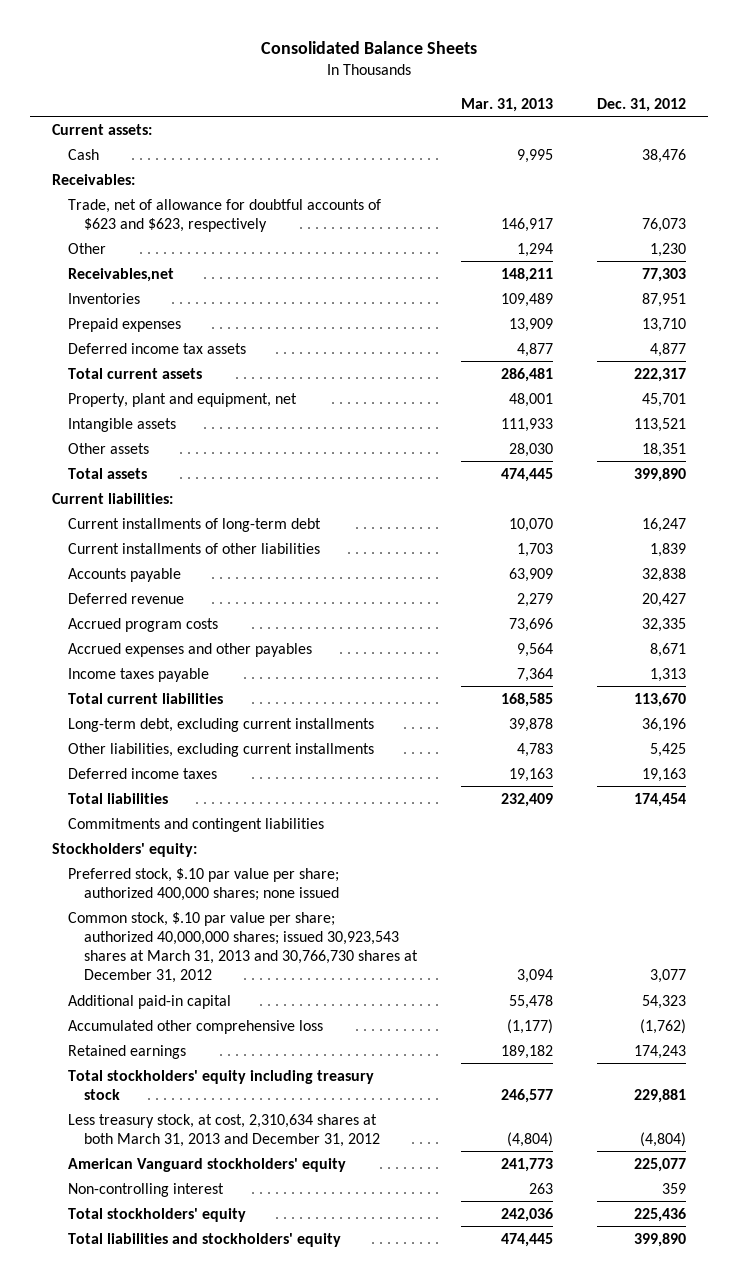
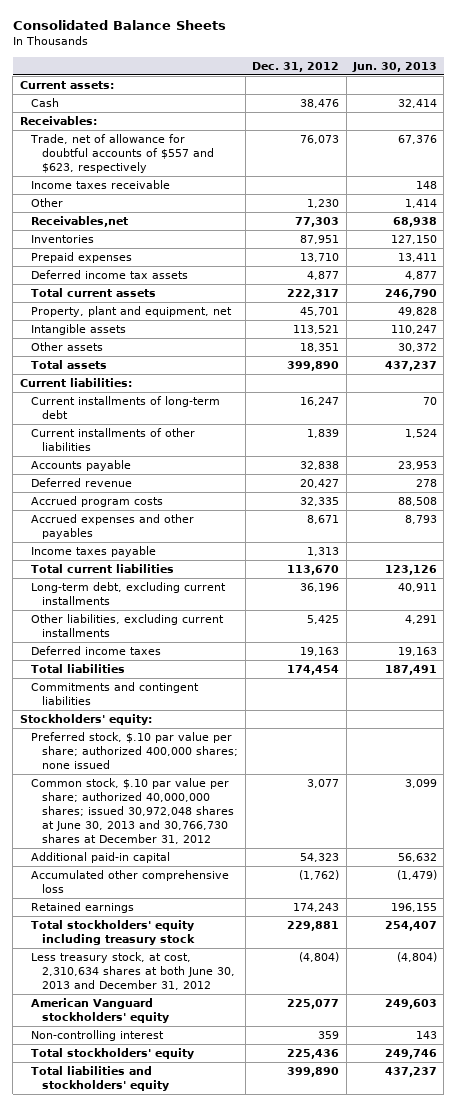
[461,97,554,112] Mar. 31, 2013 -> none
none -> [352,61,438,72] Jun. 30, 2013
[68,198,382,232] Trade, net of allowance for doubtful accounts of $623 and $623, respectively -> [29,134,215,174] Trade, net of allowance for doubtful accounts of $557 and $623, respectively
none -> [30,180,170,190] Income taxes receivable
[68,911,418,984] Common stock, $.10 par value per share; authorized 40,000,000 shares; issued 30,923,543 shares at March 31, 2013 and 30,766,730 shares at December 31, 2012 -> [30,778,235,845] Common stock, $.10 par value per share; authorized 40,000,000 shares; issued 30,972,048 shares at June 30, 2013 and 30,766,730 shares at December 31, 2012
[68,1113,380,1147] Less treasury stock, at cost, 2,310,634 shares at both March 31, 2013 and December 31, 2012 -> [30,952,236,991] Less treasury stock, at cost, 2,310,634 shares at both June 30, 2013 and December 31, 2012

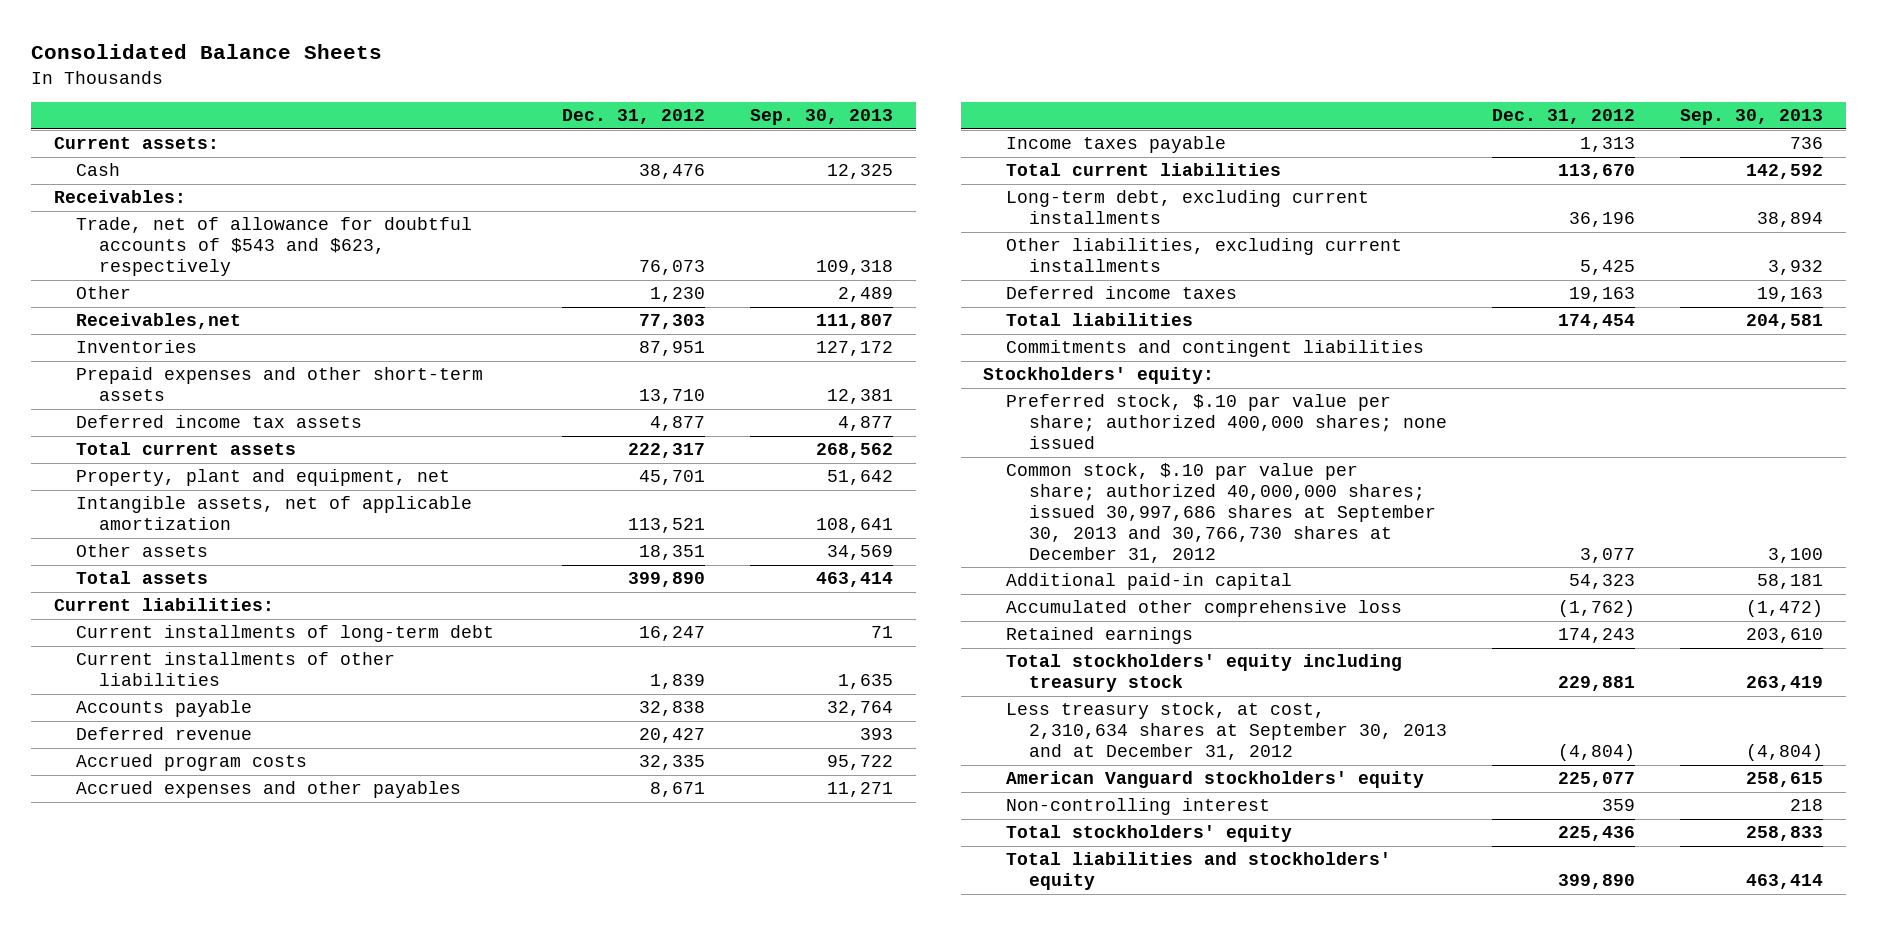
[352,61,438,72] Jun. 30, 2013 -> none
none -> [750,108,894,125] Sep. 30, 2013
[30,180,170,190] Income taxes receivable -> none
[29,134,215,174] Trade, net of allowance for doubtful accounts of $557 and $623, respectively -> [76,217,473,276] Trade, net of allowance for doubtful accounts of $543 and $623, respectively
[30,252,132,264] Prepaid expenses -> [76,367,484,402] Prepaid expenses and other short-term assets
[30,324,126,336] Intangible assets -> [76,496,473,531] Intangible assets, net of applicable amortization
[30,778,235,845] Common stock, $.10 par value per share; authorized 40,000,000 shares; issued 30,972,048 shares at June 30, 2013 and 30,766,730 shares at December 31, 2012 -> [1006,463,1437,563] Common stock, $.10 par value per share; authorized 40,000,000 shares; issued 30,997,686 shares at September 30, 2013 and 30,766,730 shares at December 31, 2012
[30,952,236,991] Less treasury stock, at cost, 2,310,634 shares at both June 30, 2013 and December 31, 2012 -> [1006,702,1448,760] Less treasury stock, at cost, 2,310,634 shares at September 30, 2013 and at December 31, 2012

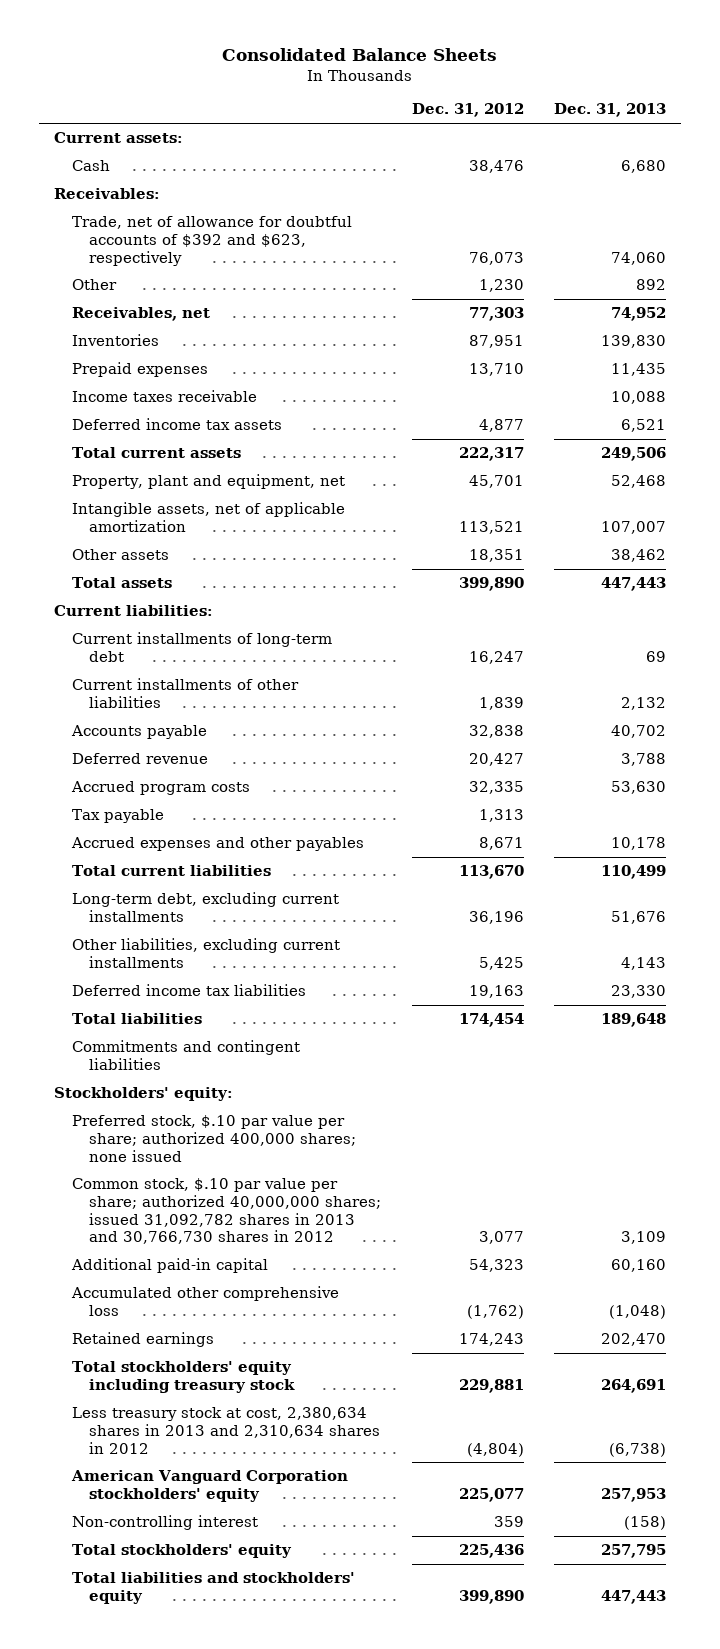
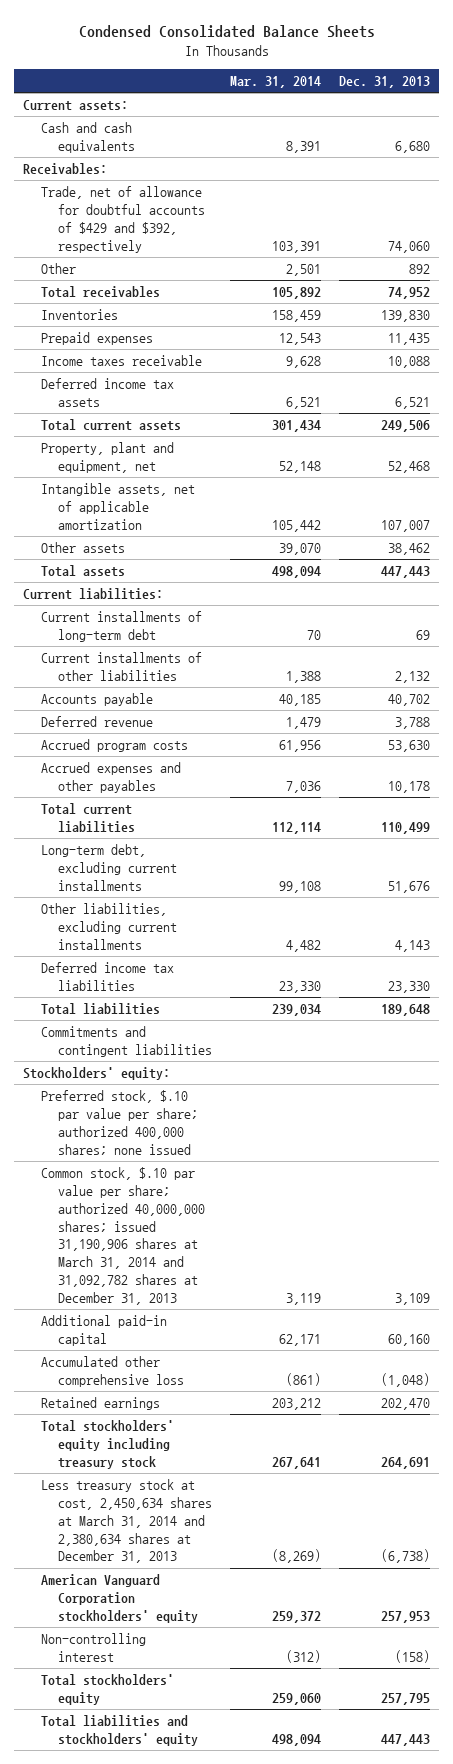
[221,48,497,62] Consolidated Balance Sheets -> [78,25,375,39] Condensed Consolidated Balance Sheets
[411,103,524,118] Dec. 31, 2012 -> none
none -> [230,76,322,89] Mar. 31, 2014
[71,160,110,172] Cash -> [40,122,136,153] Cash and cash equivalents
[71,216,352,266] Trade, net of allowance for doubtful accounts of $392 and $623, respectively -> [40,186,206,253] Trade, net of allowance for doubtful accounts of $429 and $392, respectively
[71,307,210,322] Receivables, net -> [40,286,160,299] Total receivables
[71,809,164,824] Tax payable -> none
[71,1178,382,1245] Common stock, $.10 par value per share; authorized 40,000,000 shares; issued 31,092,782 shares in 2013 and 30,766,730 shares in 2012 -> [40,1167,206,1306] Common stock, $.10 par value per share; authorized 40,000,000 shares; issued 31,190,906 shares at March 31, 2014 and 31,092,782 shares at December 31, 2013
[71,1407,381,1454] Less treasury stock at cost, 2,380,634 shares in 2013 and 2,310,634 shares in 2012 -> [40,1479,213,1564] Less treasury stock at cost, 2,450,634 shares at March 31, 2014 and 2,380,634 shares at December 31, 2013

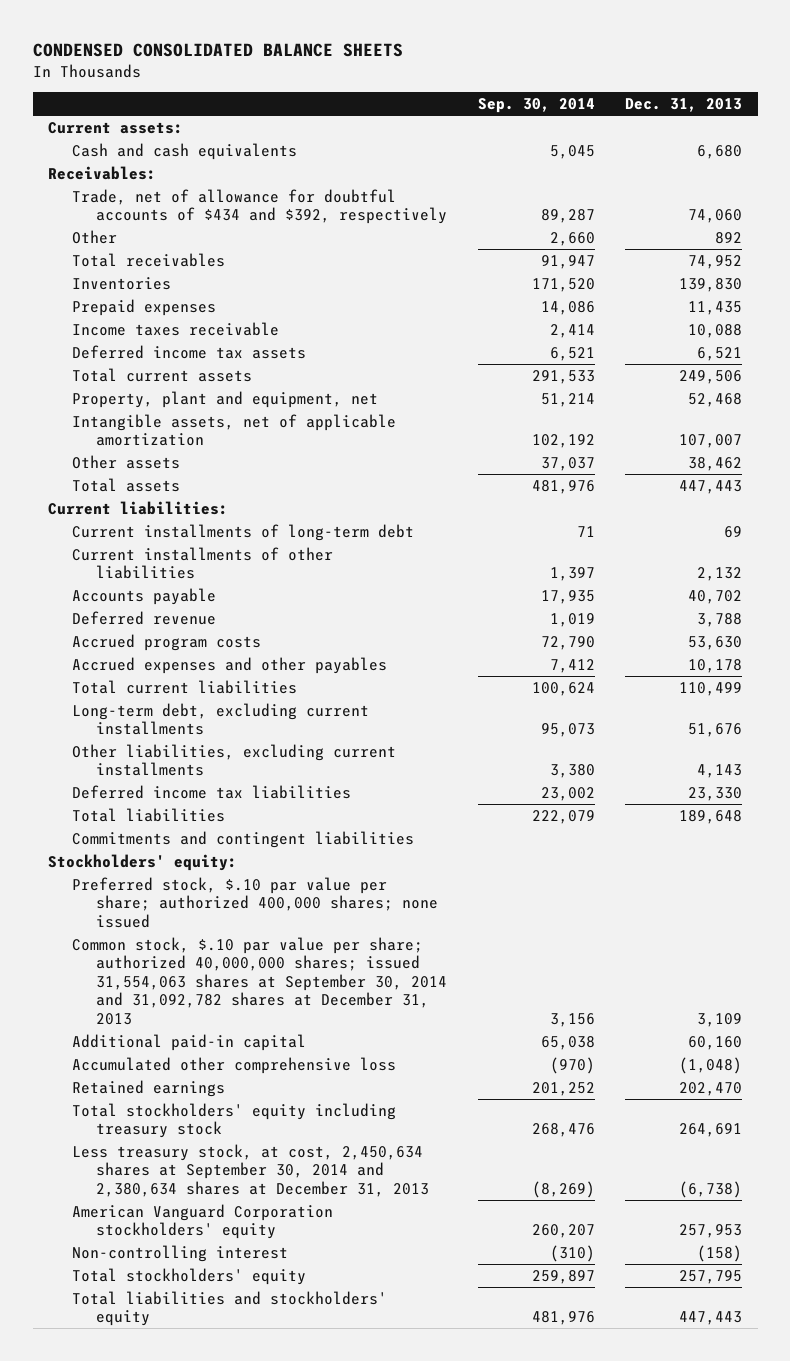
[78,25,375,39] Condensed Consolidated Balance Sheets -> [32,43,403,58] CONDENSED CONSOLIDATED BALANCE SHEETS
[230,76,322,89] Mar. 31, 2014 -> none
none -> [477,98,595,114] Sep. 30, 2014
[40,186,206,253] Trade, net of allowance for doubtful accounts of $429 and $392, respectively -> [71,188,447,225] Trade, net of allowance for doubtful accounts of $434 and $392, respectively
[40,1167,206,1306] Common stock, $.10 par value per share; authorized 40,000,000 shares; issued 31,190,906 shares at March 31, 2014 and 31,092,782 shares at December 31, 2013 -> [71,936,447,1025] Common stock, $.10 par value per share; authorized 40,000,000 shares; issued 31,554,063 shares at September 30, 2014 and 31,092,782 shares at December 31, 2013
[40,1479,213,1564] Less treasury stock at cost, 2,450,634 shares at March 31, 2014 and 2,380,634 shares at December 31, 2013 -> [71,1143,429,1197] Less treasury stock, at cost, 2,450,634 shares at September 30, 2014 and 2,380,634 shares at December 31, 2013

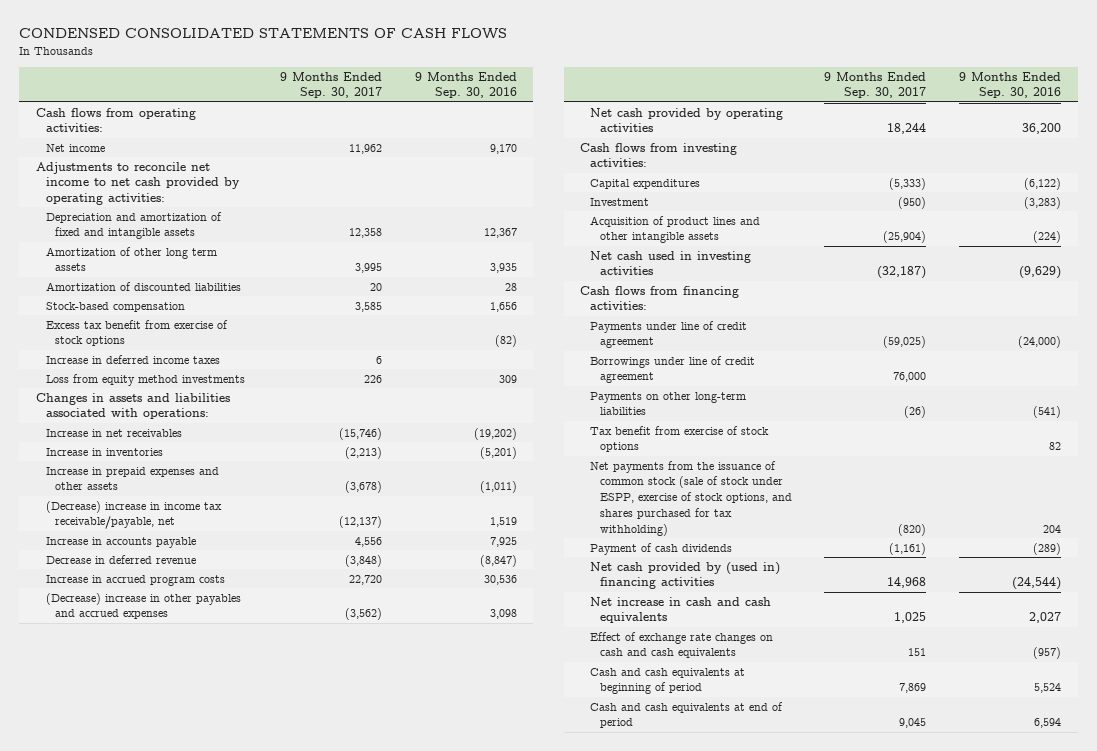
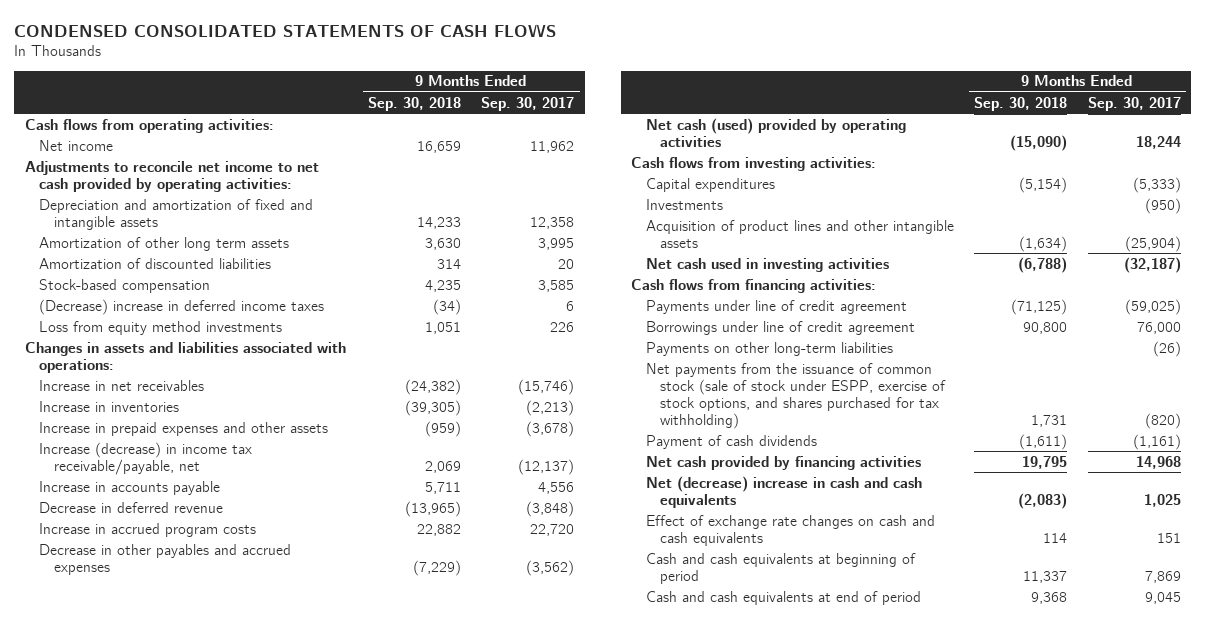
[414,71,517,99] 9 Months Ended Sep. 30, 2016 -> none
none -> [367,96,461,111] Sep. 30, 2018
[45,319,228,347] Excess tax benefit from exercise of stock options -> none
[45,354,220,364] Increase in deferred income taxes -> [39,298,325,315] (Decrease) increase in deferred income taxes
[45,500,222,530] (Decrease) increase in income tax receivable/payable, net -> [39,441,253,475] Increase (decrease) in income tax receivable/payable, net
[45,592,241,620] (Decrease) increase in other payables and accrued expenses -> [39,543,292,575] Decrease in other payables and accrued expenses
[589,107,783,133] Net cash provided by operating activities -> [645,117,906,147] Net cash (used) provided by operating activities
[589,197,649,206] Investment -> [645,198,723,210] Investments
[589,425,769,453] Tax benefit from exercise of stock options -> none
[589,561,780,590] Net cash provided by (used in) financing activities -> [645,455,921,470] Net cash provided by financing activities
[589,596,771,624] Net increase in cash and cash equivalents -> [645,475,922,508] Net (decrease) increase in cash and cash equivalents

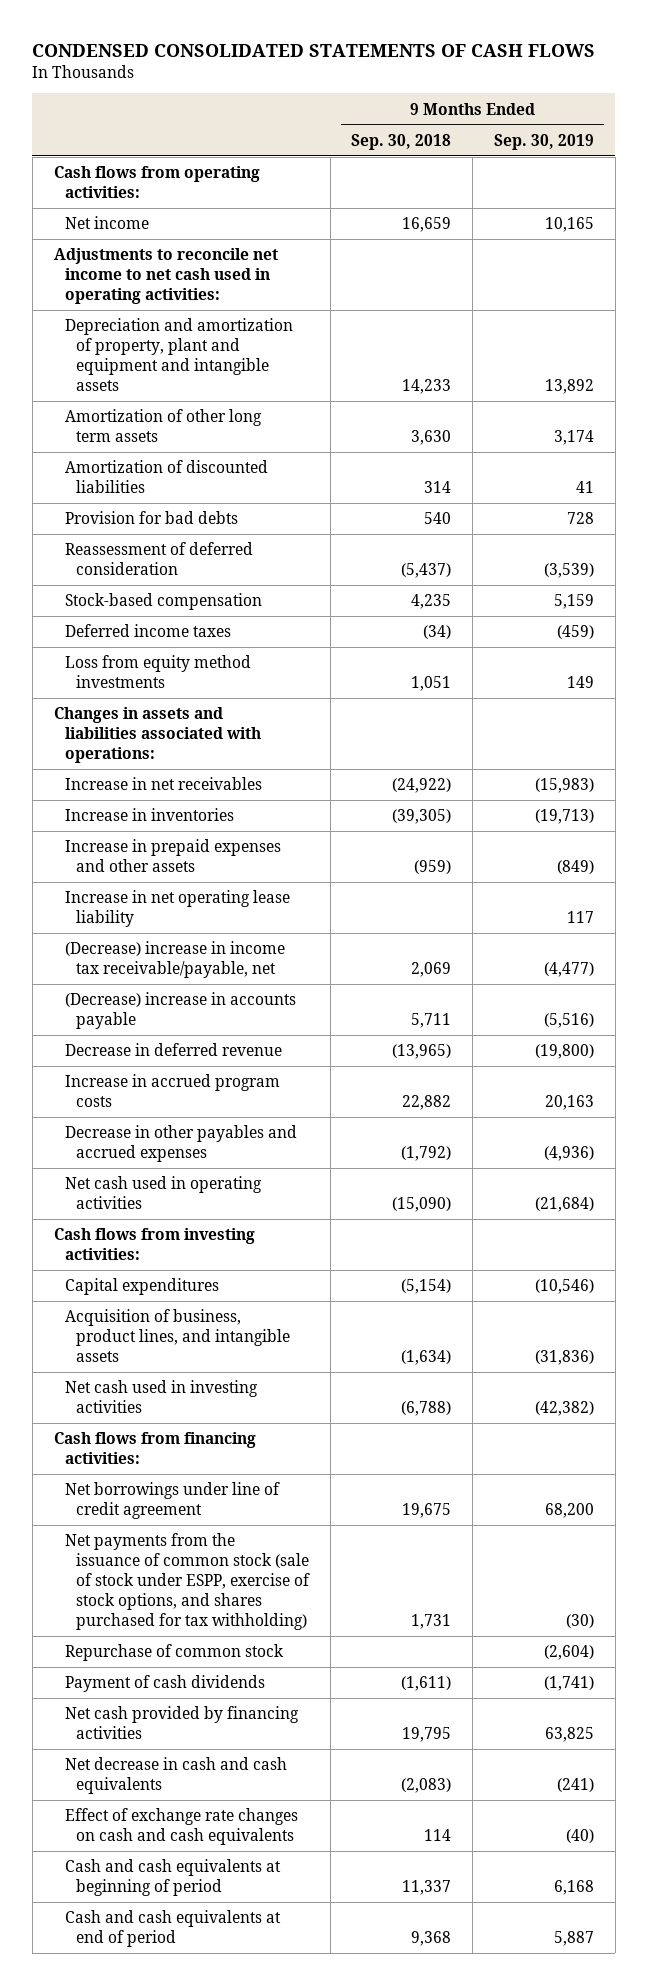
[481,96,575,111] Sep. 30, 2017 -> none
none -> [493,133,594,150] Sep. 30, 2019
[24,160,319,192] Adjustments to reconcile net income to net cash provided by operating activities: -> [53,248,278,305] Adjustments to reconcile net income to net cash used in operating activities:
[39,198,314,230] Depreciation and amortization of fixed and intangible assets -> [64,318,293,392] Depreciation and amortization of property, plant and equipment and intangible assets
none -> [64,511,238,525] Provision for bad debts
none -> [64,542,253,576] Reassessment of deferred consideration
[39,298,325,315] (Decrease) increase in deferred income taxes -> [64,624,231,638] Deferred income taxes
[404,378,461,395] (24,382) -> [392,778,452,794] (24,922)
none -> [64,890,290,928] Increase in net operating lease liability
[39,441,253,475] Increase (decrease) in income tax receivable/payable, net -> [64,941,285,979] (Decrease) increase in income tax receivable/payable, net
[39,480,221,495] Increase in accounts payable -> [64,992,296,1030] (Decrease) increase in accounts payable
[412,559,461,576] (7,229) -> [401,1146,452,1162] (1,792)
[645,117,906,147] Net cash (used) provided by operating activities -> [64,1176,262,1210] Net cash used in operating activities
[645,198,723,210] Investments -> none
[645,219,954,248] Acquisition of product lines and other intangible assets -> [64,1309,290,1363] Acquisition of business, product lines, and intangible assets
[645,320,915,335] Borrowings under line of credit agreement -> none
[645,341,893,356] Payments on other long-term liabilities -> none
[645,299,907,314] Payments under line of credit agreement -> [64,1482,280,1520] Net borrowings under line of credit agreement
[1011,298,1068,315] (71,125) -> [402,1503,452,1519] 19,675
none -> [64,1644,284,1662] Repurchase of common stock
[645,475,922,508] Net (decrease) increase in cash and cash equivalents -> [64,1757,287,1795] Net decrease in cash and cash equivalents

